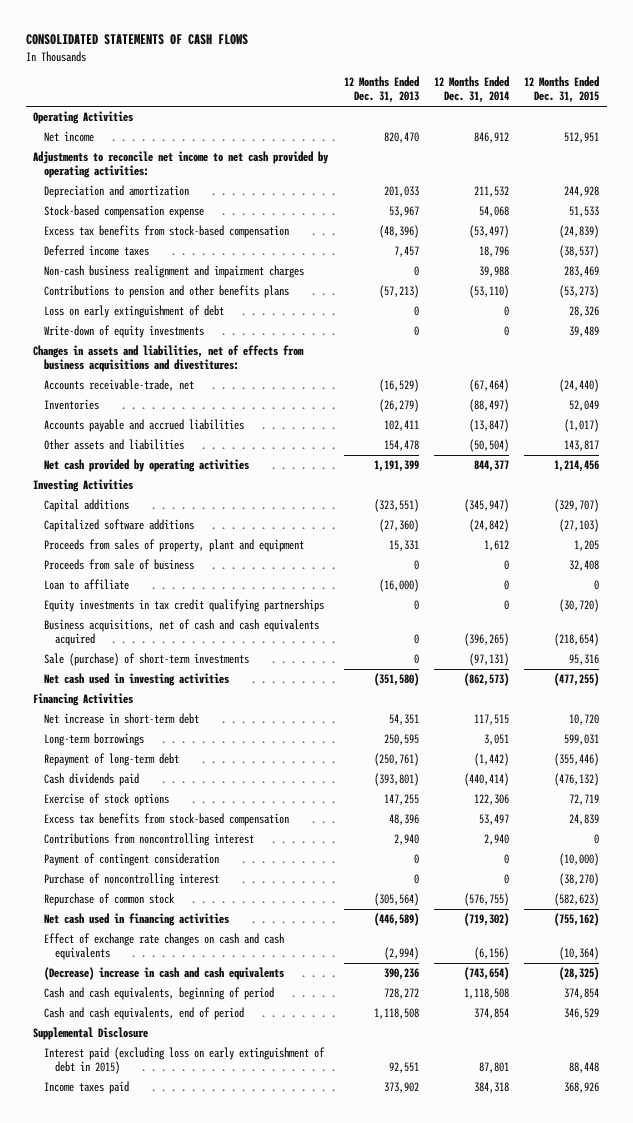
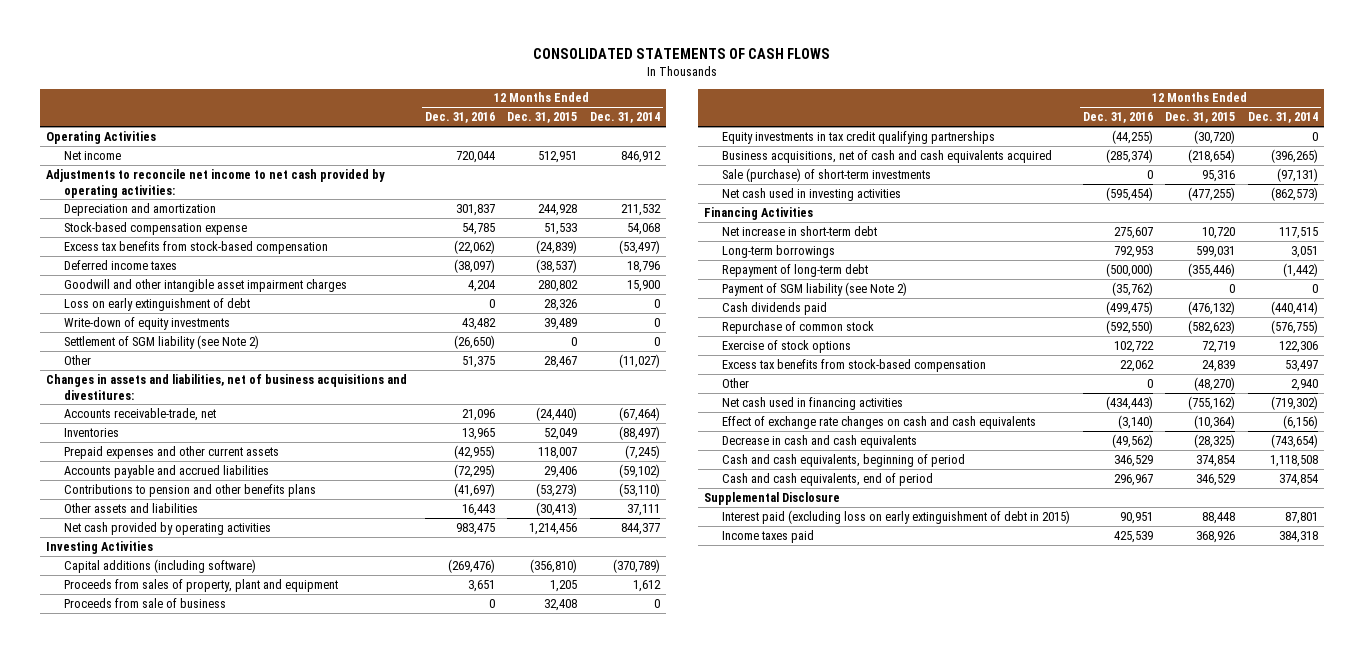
[343,76,419,104] 12 Months Ended Dec. 31, 2013 -> none
none -> [424,112,495,124] Dec. 31, 2016
[44,265,305,279] Non-cash business realignment and impairment charges -> [64,278,348,292] Goodwill and other intangible asset impairment charges
[479,266,510,278] 39,988 -> [627,279,661,292] 15,900
[564,266,600,278] 283,469 -> [538,279,579,292] 280,802
none -> [64,334,260,349] Settlement of SGM liability (see Note 2)
none -> [64,354,92,365] Other
[33,345,305,372] Changes in assets and liabilities, net of effects from business acquisitions and divestitures: -> [46,373,408,400] Changes in assets and liabilities, net of business acquisitions and divestitures:
none -> [64,445,280,459] Prepaid expenses and other current assets
[469,419,510,433] (13,847) -> [619,463,661,478] (59,102)
[564,419,600,433] (1,017) -> [544,465,578,478] 29,406
[44,285,290,299] Contributions to pension and other benefits plans -> [64,483,317,497] Contributions to pension and other benefits plans
[469,439,510,453] (50,504) -> [627,503,661,516] 37,111
[564,440,600,452] 143,817 -> [536,501,578,516] (30,413)
[44,519,195,533] Capitalized software additions -> none
[44,499,130,513] Capital additions -> [64,558,257,573] Capital additions (including software)
[464,499,510,513] (345,947) -> [613,558,661,573] (370,789)
[554,499,600,513] (329,707) -> [530,558,578,573] (356,810)
[44,579,130,591] Loan to affiliate -> none
none -> [722,281,908,296] Payment of SGM liability (see Note 2)
[44,893,176,907] Repurchase of common stock -> [722,320,875,334] Repurchase of common stock
[44,833,255,847] Contributions from noncontrolling interest -> none
[44,853,220,867] Payment of contingent consideration -> none
[44,873,220,887] Purchase of noncontrolling interest -> none
none -> [722,377,750,388] Other
[44,967,285,981] (Decrease) increase in cash and cash equivalents -> [722,434,918,448] Decrease in cash and cash equivalents

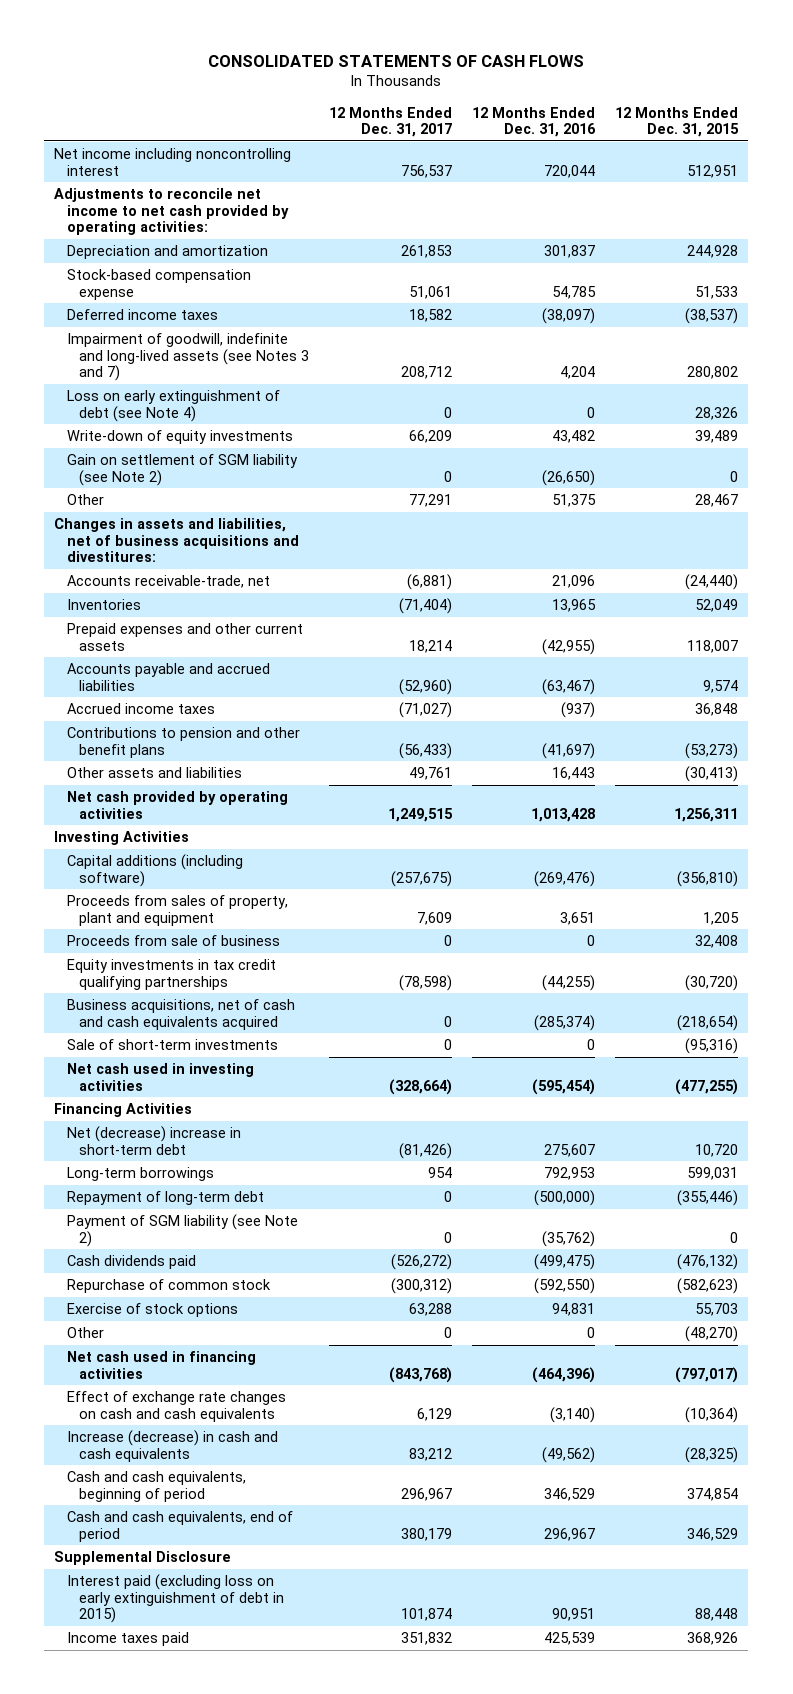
[590,112,661,124] Dec. 31, 2014 -> none
none -> [329,106,453,138] 12 Months Ended Dec. 31, 2017
[46,130,157,144] Operating Activities -> none
[64,150,122,160] Net income -> [54,147,292,176] Net income including noncontrolling interest
[64,240,329,254] Excess tax benefits from stock-based compensation -> none
[64,278,348,292] Goodwill and other intangible asset impairment charges -> [66,332,310,382] Impairment of goodwill, indefinite and long-lived assets (see Notes 3 and 7)
[64,297,251,311] Loss on early extinguishment of debt -> [66,389,280,422] Loss on early extinguishment of debt (see Note 4)
[64,334,260,349] Settlement of SGM liability (see Note 2) -> [66,453,298,486] Gain on settlement of SGM liability (see Note 2)
[453,463,495,478] (72,295) -> [542,678,596,695] (63,467)
[544,465,578,478] 29,406 -> [703,679,739,693] 9,574
none -> [66,702,215,714] Accrued income taxes
[64,483,317,497] Contributions to pension and other benefits plans -> [66,726,300,758] Contributions to pension and other benefit plans
[455,522,495,535] 983,475 -> [531,807,596,822] 1,013,428
[529,522,578,535] 1,214,456 -> [674,807,739,822] 1,256,311
[722,167,932,182] Sale (purchase) of short-term investments -> [66,1038,278,1050] Sale of short-term investments
[1202,169,1236,182] 95,316 -> [685,1037,739,1054] (95,316)
[722,225,878,236] Net increase in short-term debt -> [66,1125,241,1155] Net (decrease) increase in short-term debt
[722,358,987,372] Excess tax benefits from stock-based compensation -> none
[1113,340,1154,353] 102,722 -> [552,1302,596,1316] 94,831
[1202,340,1236,353] 72,719 -> [695,1302,739,1316] 55,703
[1105,395,1153,410] (434,443) -> [532,1366,596,1383] (464,396)
[1188,395,1236,410] (755,162) -> [675,1366,739,1383] (797,017)
[722,434,918,448] Decrease in cash and cash equivalents -> [66,1429,278,1462] Increase (decrease) in cash and cash equivalents

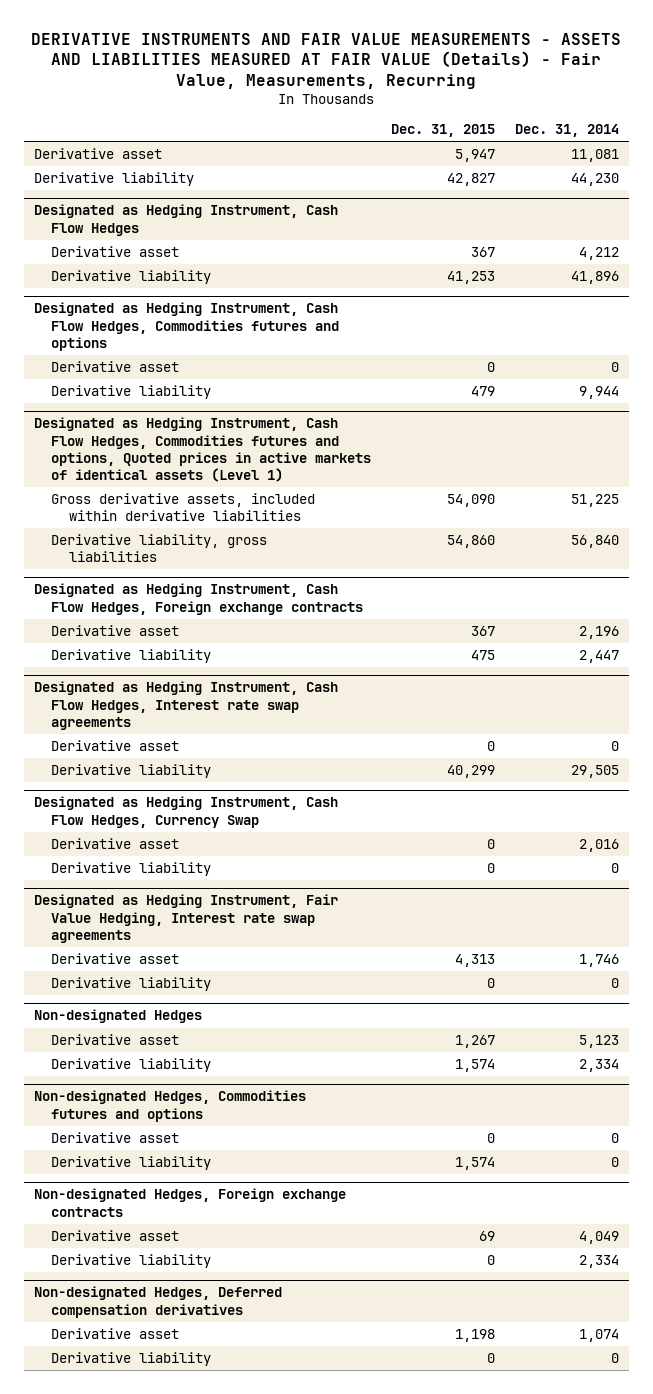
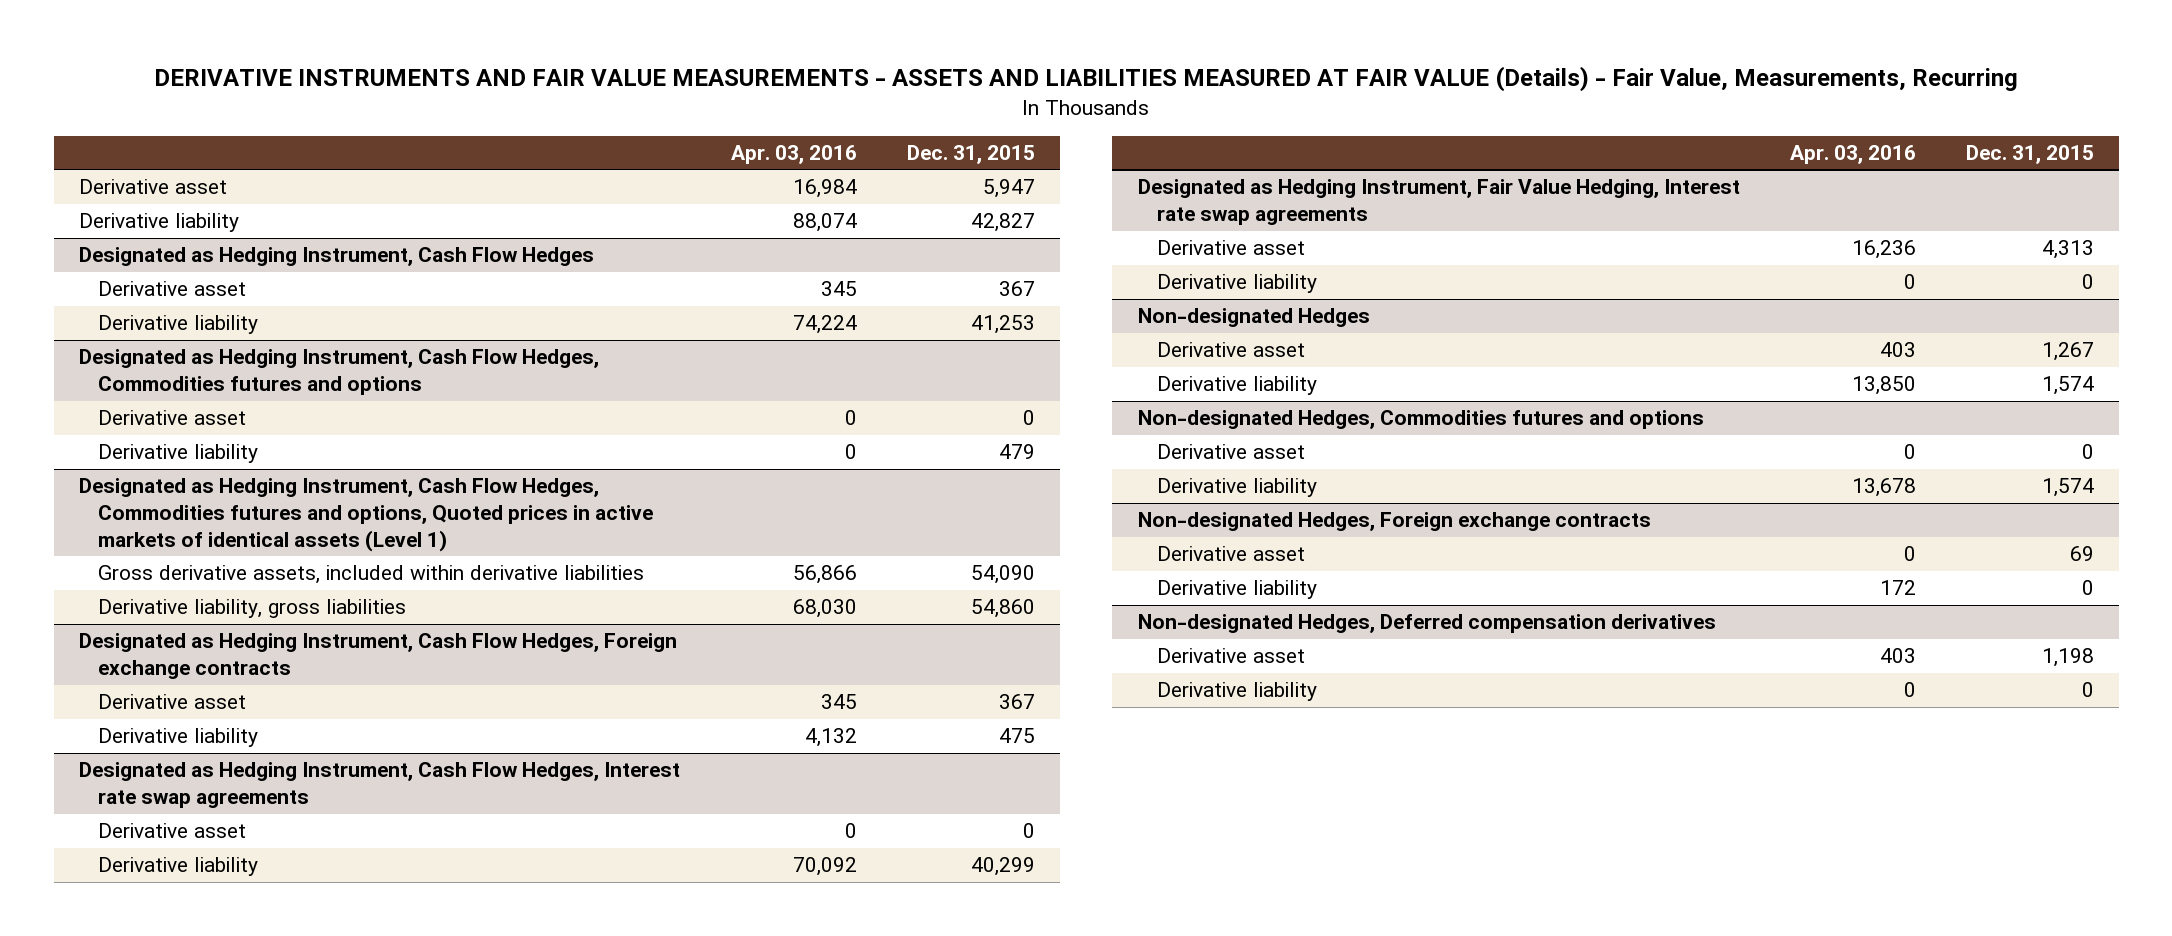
[515,123,620,137] Dec. 31, 2014 -> none
none -> [730,144,857,164] Apr. 03, 2016
[33,796,338,828] Designated as Hedging Instrument, Cash Flow Hedges, Currency Swap -> none
[51,837,180,849] Derivative asset -> none
[51,861,212,876] Derivative liability -> none

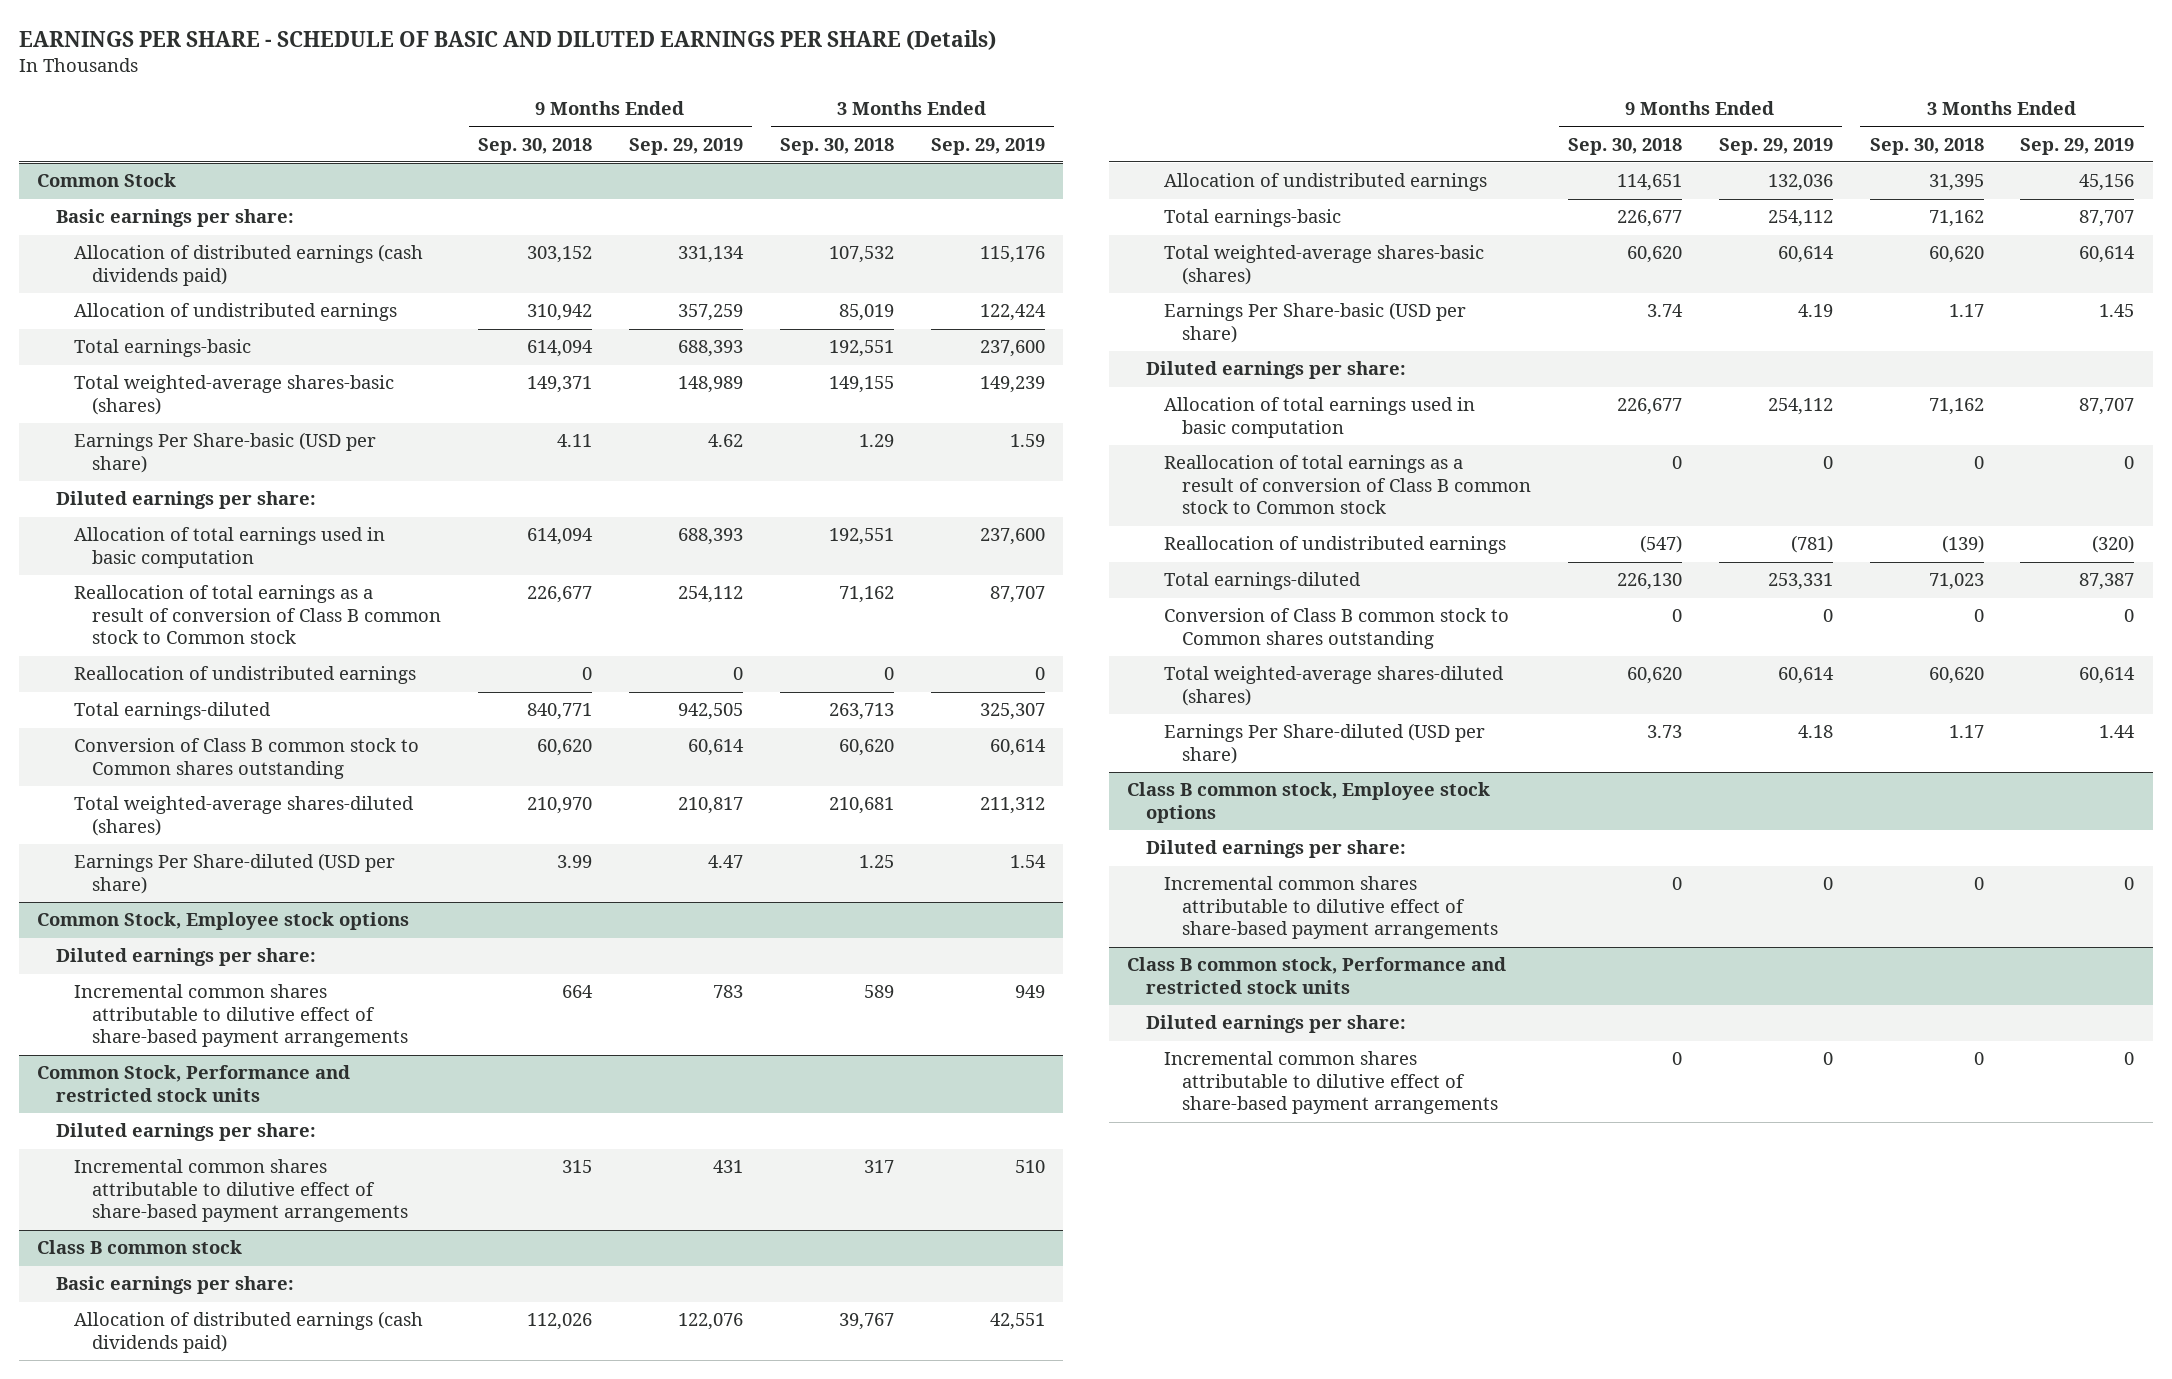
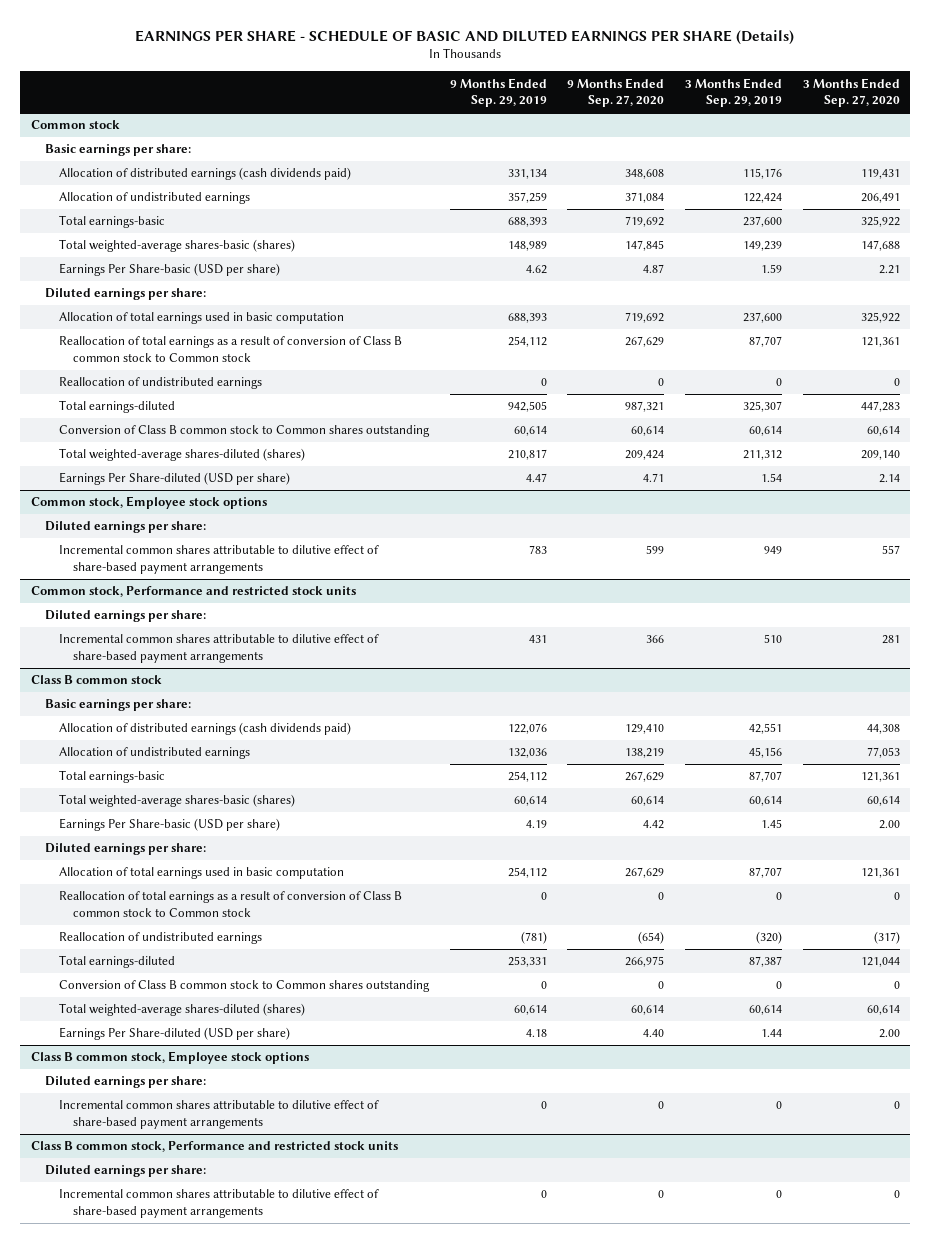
[478,137,593,155] Sep. 30, 2018 -> none
[779,137,894,155] Sep. 30, 2018 -> none
none -> [567,77,665,108] 9 Months Ended Sep. 27, 2020
none -> [802,77,900,108] 3 Months Ended Sep. 27, 2020
[37,173,177,188] Common Stock -> [30,120,120,130] Common stock
[37,912,410,931] Common Stock, Employee stock options -> [30,496,267,510] Common stock, Employee stock options
[37,1065,351,1102] Common Stock, Performance and restricted stock units -> [30,586,356,598] Common stock, Performance and restricted stock units

